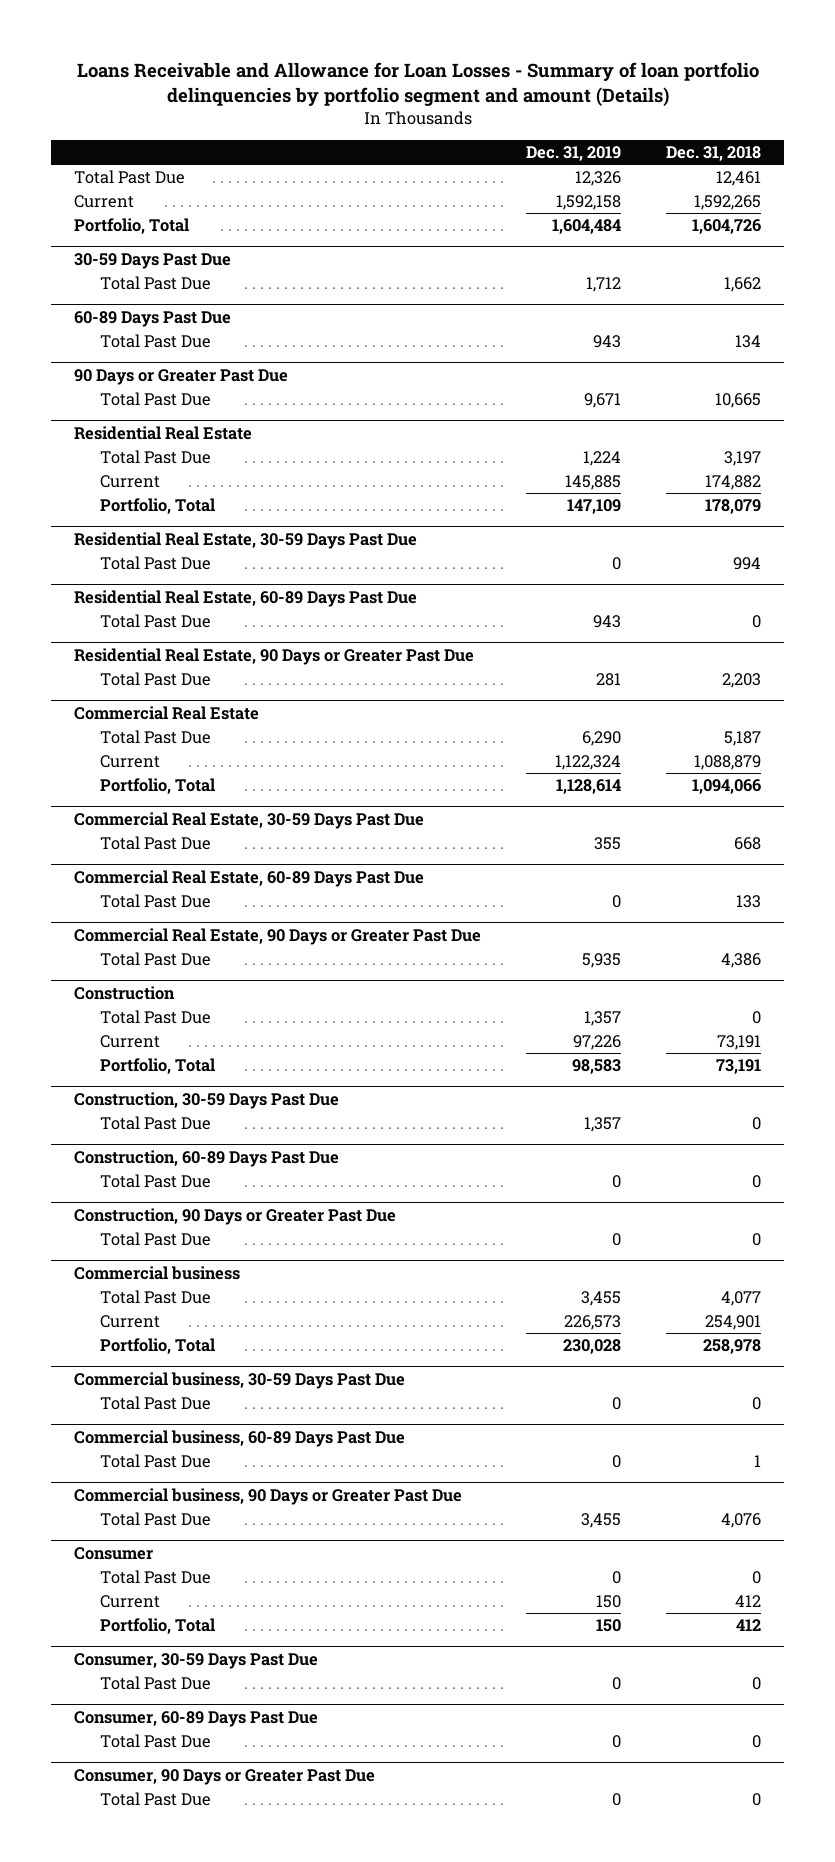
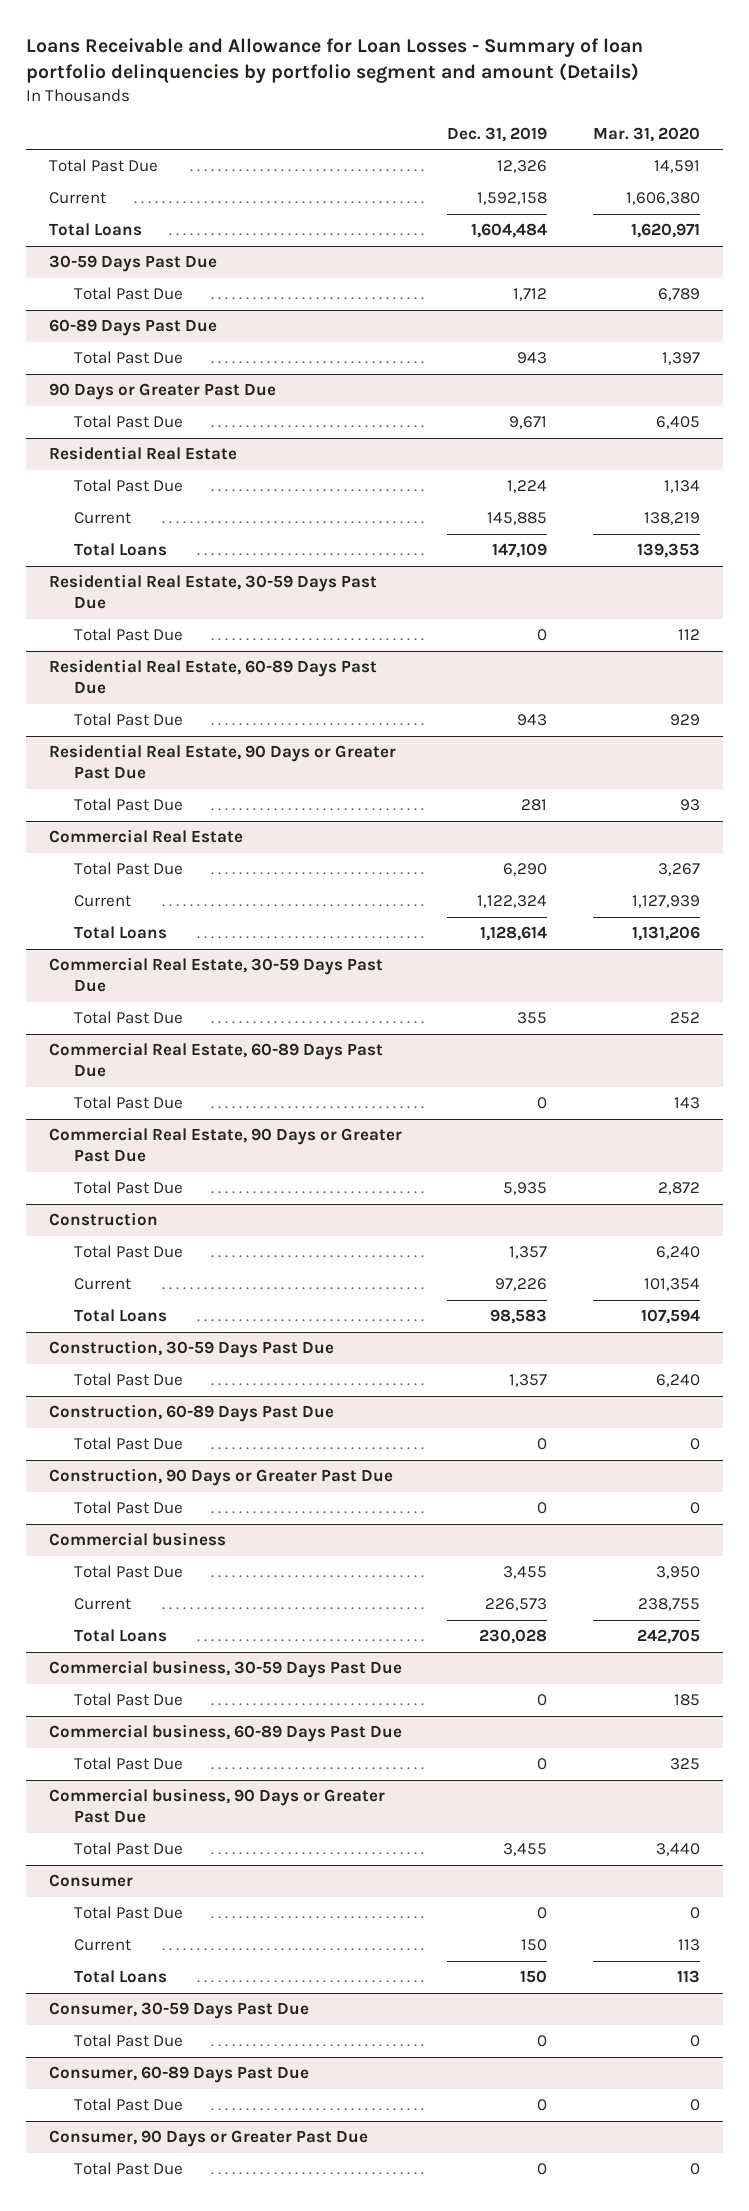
[666,146,762,162] Dec. 31, 2018 -> none
none -> [592,126,700,142] Mar. 31, 2020
[74,217,190,234] Portfolio, Total -> [48,223,142,237] Total Loans
[100,497,216,514] Portfolio, Total -> [74,543,168,557] Total Loans
[100,777,216,794] Portfolio, Total -> [74,926,168,940] Total Loans
[100,1057,216,1074] Portfolio, Total -> [74,1309,168,1323] Total Loans
[100,1337,216,1354] Portfolio, Total -> [74,1629,168,1643] Total Loans
[100,1617,216,1634] Portfolio, Total -> [74,1970,168,1984] Total Loans

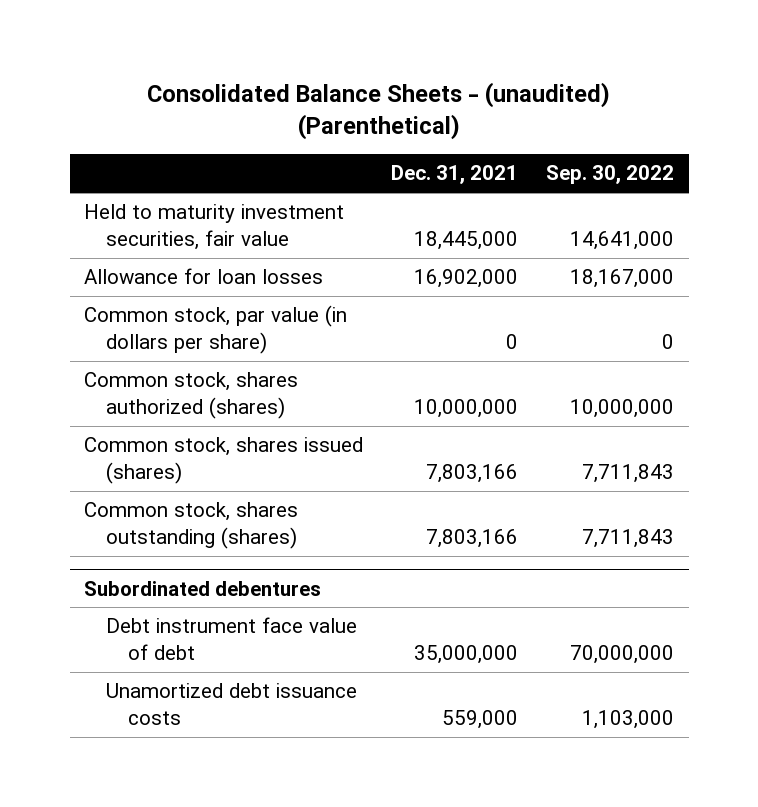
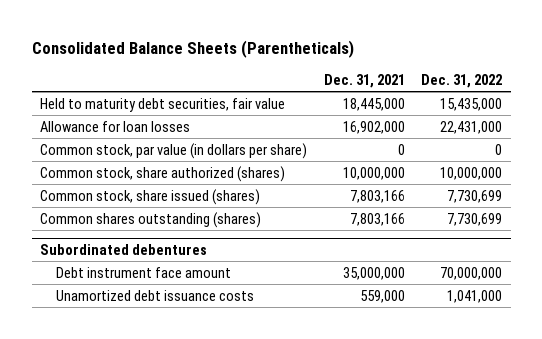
[147,81,611,140] Consolidated Balance Sheets - (unaudited) (Parenthetical) -> [31,40,354,59] Consolidated Balance Sheets (Parentheticals)
[546,165,675,185] Sep. 30, 2022 -> none
none -> [421,74,503,89] Dec. 31, 2022
[83,204,344,250] Held to maturity investment securities, fair value -> [39,97,285,112] Held to maturity debt securities, fair value
[83,372,298,419] Common stock, shares authorized (shares) -> [39,165,285,182] Common stock, share authorized (shares)
[83,437,363,484] Common stock, shares issued (shares) -> [39,188,260,205] Common stock, share issued (shares)
[83,502,298,549] Common stock, shares outstanding (shares) -> [39,211,261,228] Common shares outstanding (shares)
[106,617,358,660] Debt instrument face value of debt -> [55,266,231,278] Debt instrument face amount

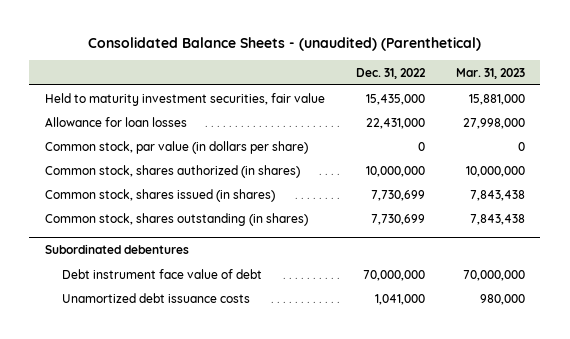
[31,40,354,59] Consolidated Balance Sheets (Parentheticals) -> [87,37,481,52] Consolidated Balance Sheets - (unaudited) (Parenthetical)
[323,74,405,89] Dec. 31, 2021 -> none
none -> [455,67,525,79] Mar. 31, 2023
[39,97,285,112] Held to maturity debt securities, fair value -> [44,92,325,106] Held to maturity investment securities, fair value
[39,165,285,182] Common stock, share authorized (shares) -> [44,164,300,178] Common stock, shares authorized (in shares)
[39,188,260,205] Common stock, share issued (shares) -> [44,188,275,202] Common stock, shares issued (in shares)
[39,211,261,228] Common shares outstanding (shares) -> [44,212,308,226] Common stock, shares outstanding (in shares)
[55,266,231,278] Debt instrument face amount -> [62,268,263,279] Debt instrument face value of debt

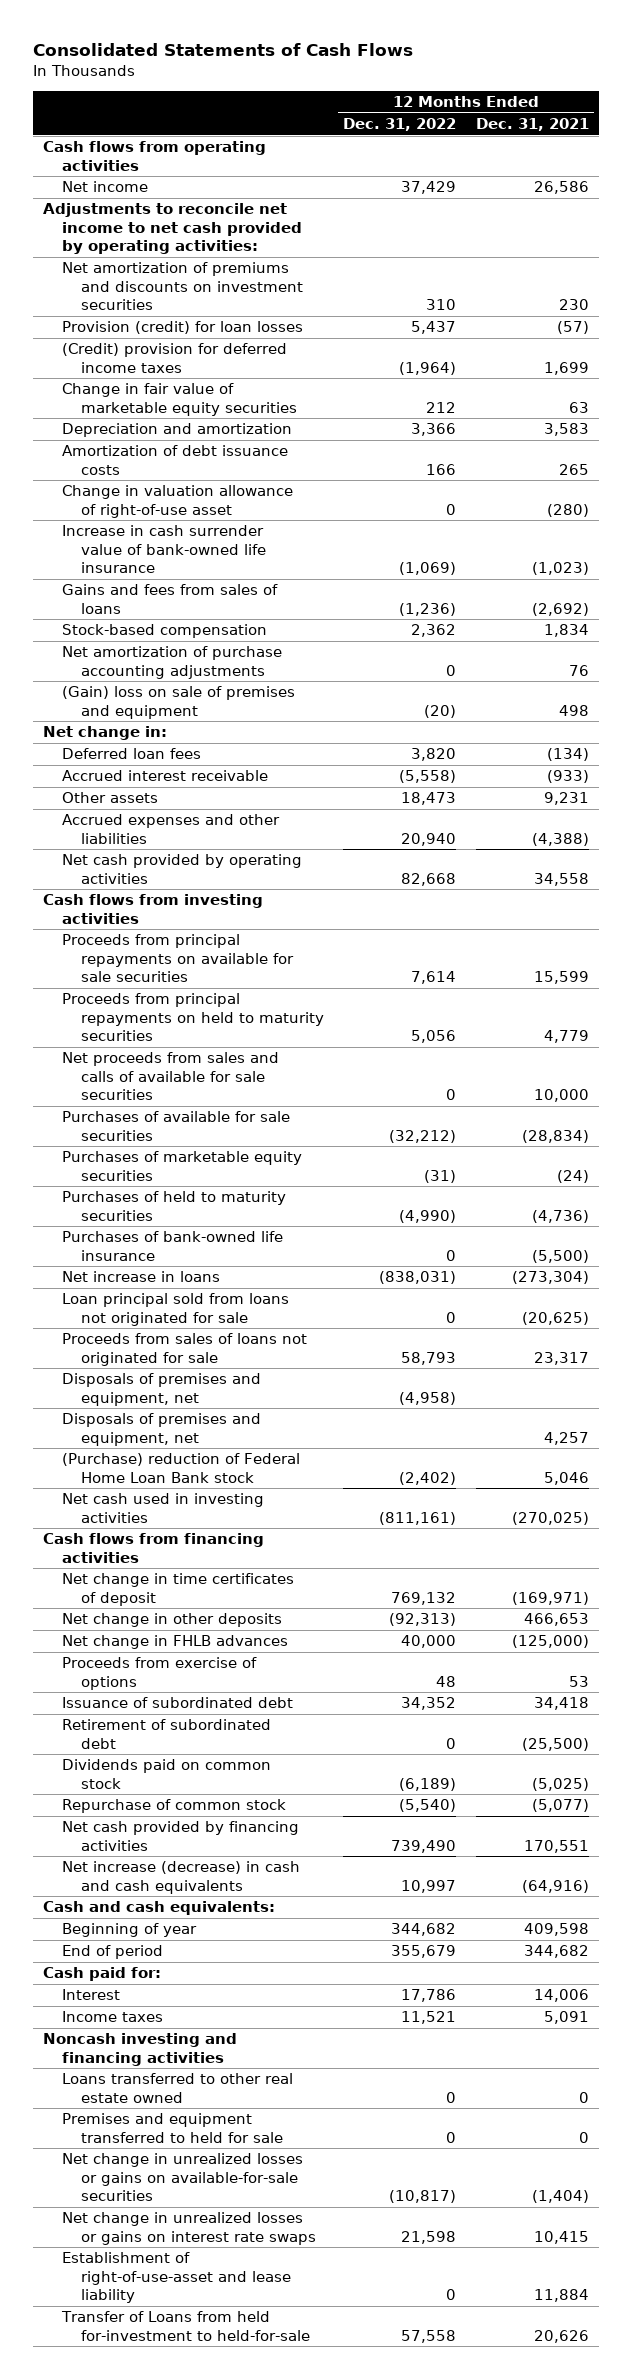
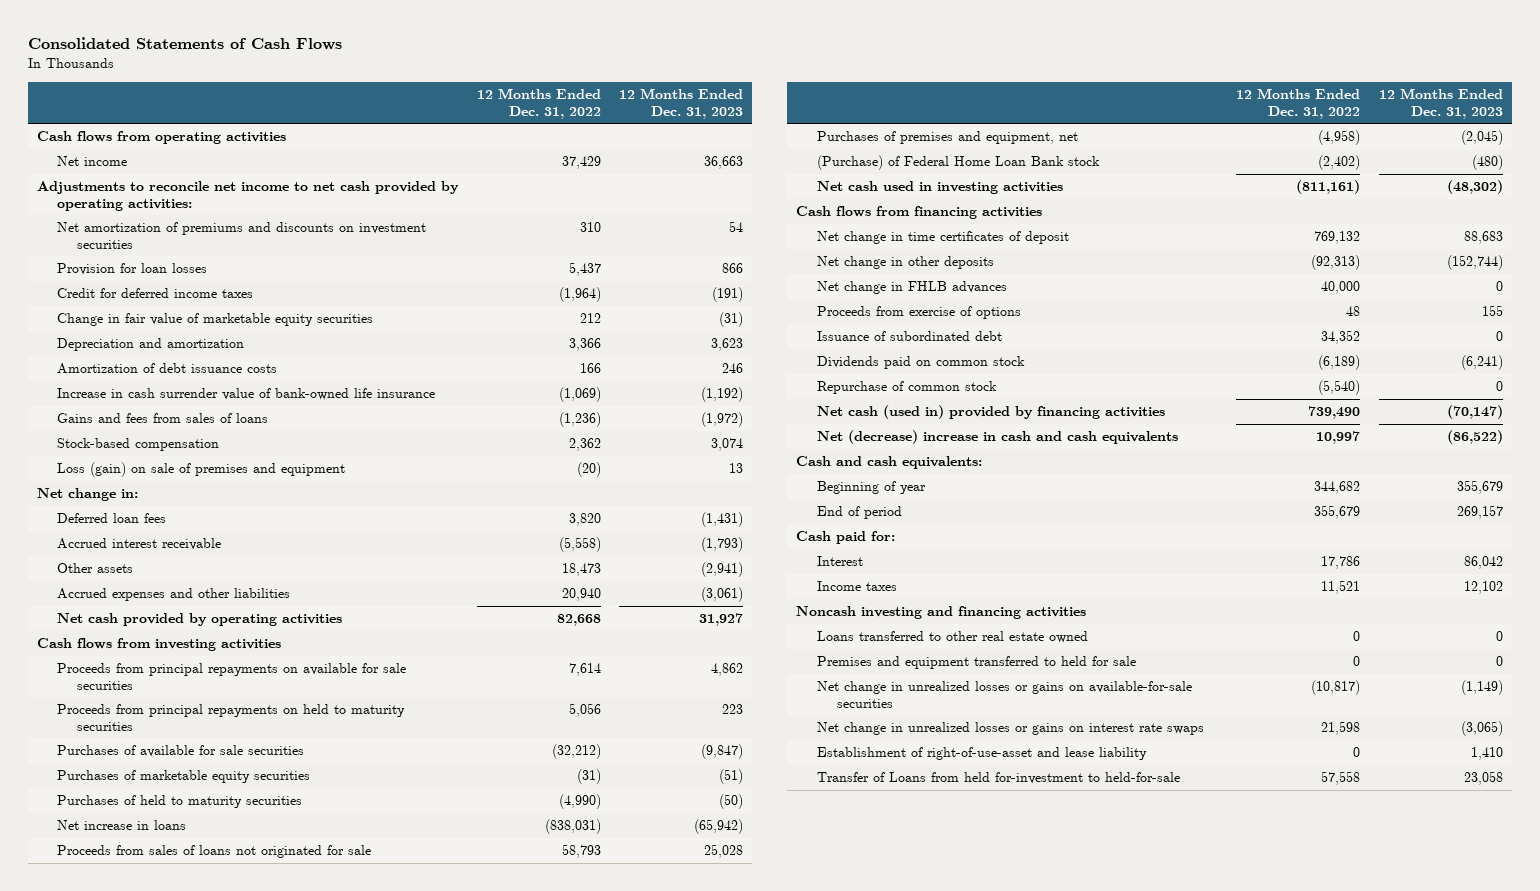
[476,118,590,132] Dec. 31, 2021 -> none
none -> [619,88,744,119] 12 Months Ended Dec. 31, 2023
[61,321,303,335] Provision (credit) for loan losses -> [56,263,207,276] Provision for loan losses
[61,343,287,373] (Credit) provision for deferred income taxes -> [56,288,253,299] Credit for deferred income taxes
[61,485,293,518] Change in valuation allowance of right-of-use asset -> none
[61,646,282,679] Net amortization of purchase accounting adjustments -> none
[61,686,295,719] (Gain) loss on sale of premises and equipment -> [56,462,345,478] Loss (gain) on sale of premises and equipment
[61,1052,279,1101] Net proceeds from sales and calls of available for sale securities -> none
[61,1231,283,1261] Purchases of bank-owned life insurance -> none
[61,1293,289,1326] Loan principal sold from loans not originated for sale -> none
[61,1413,261,1446] Disposals of premises and equipment, net -> none
[61,1373,261,1406] Disposals of premises and equipment, net -> [816,131,1078,145] Purchases of premises and equipment, net
[61,1453,300,1483] (Purchase) reduction of Federal Home Loan Bank stock -> [816,155,1100,171] (Purchase) of Federal Home Loan Bank stock
[61,1719,271,1749] Retirement of subordinated debt -> none
[61,1821,299,1851] Net cash provided by financing activities -> [816,405,1165,420] Net cash (used in) provided by financing activities
[61,1861,300,1894] Net increase (decrease) in cash and cash equivalents -> [816,430,1178,445] Net (decrease) increase in cash and cash equivalents

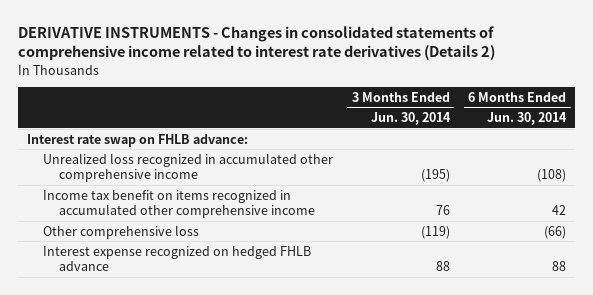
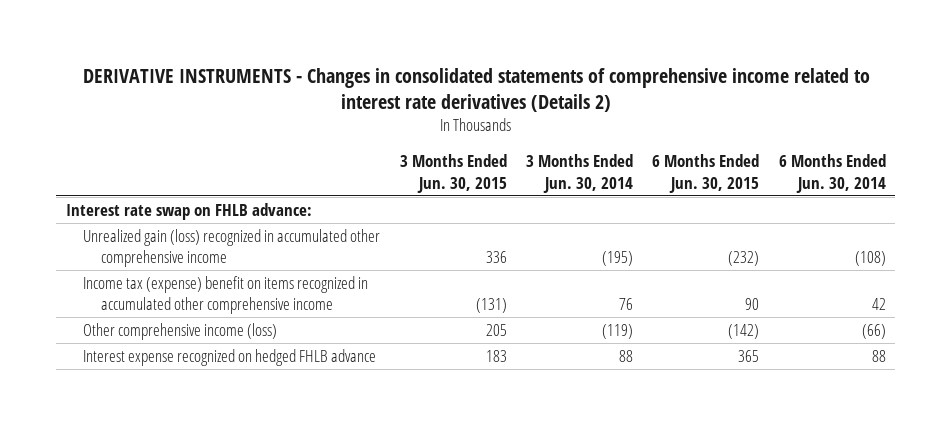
none -> [399,154,507,193] 3 Months Ended Jun. 30, 2015
none -> [652,154,760,193] 6 Months Ended Jun. 30, 2015
[43,152,334,183] Unrealized loss recognized in accumulated other comprehensive income -> [83,228,381,268] Unrealized gain (loss) recognized in accumulated other comprehensive income
[43,189,316,219] Income tax benefit on items recognized in accumulated other comprehensive income -> [83,275,369,315] Income tax (expense) benefit on items recognized in accumulated other comprehensive income
[43,224,200,239] Other comprehensive loss -> [83,322,278,340] Other comprehensive income (loss)

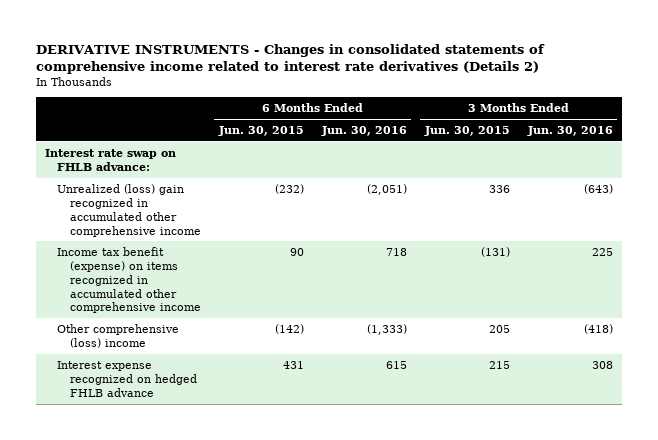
[526,154,634,193] 3 Months Ended Jun. 30, 2014 -> none
[778,154,886,193] 6 Months Ended Jun. 30, 2014 -> none
none -> [320,126,407,137] Jun. 30, 2016
none -> [526,126,613,137] Jun. 30, 2016
[83,228,381,268] Unrealized gain (loss) recognized in accumulated other comprehensive income -> [57,184,201,237] Unrealized (loss) gain recognized in accumulated other comprehensive income
[83,275,369,315] Income tax (expense) benefit on items recognized in accumulated other comprehensive income -> [57,247,201,314] Income tax benefit (expense) on items recognized in accumulated other comprehensive income
[83,322,278,340] Other comprehensive income (loss) -> [57,324,180,348] Other comprehensive (loss) income
[485,349,507,362] 183 -> [488,361,510,370] 215
[738,349,760,362] 365 -> [282,361,304,370] 431

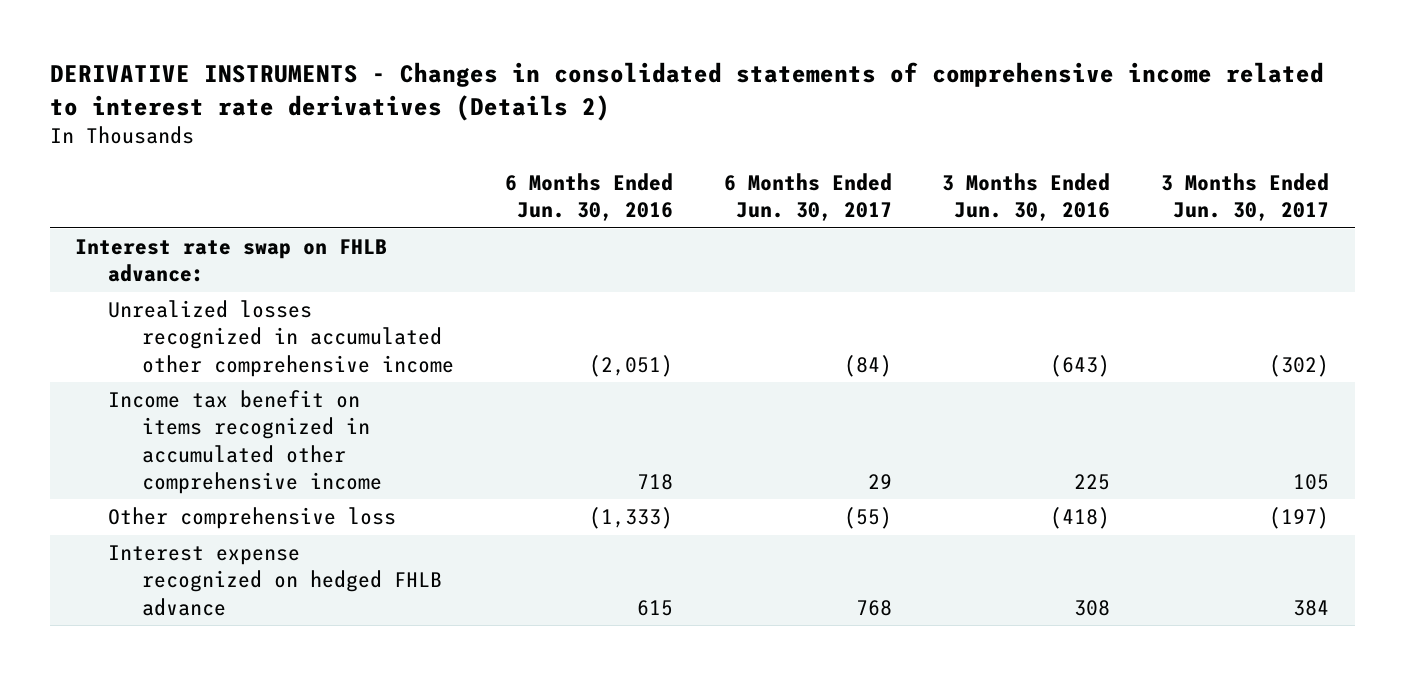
[217,126,304,137] Jun. 30, 2015 -> none
[423,126,510,137] Jun. 30, 2015 -> none
none -> [723,172,892,222] 6 Months Ended Jun. 30, 2017
none -> [1161,172,1330,222] 3 Months Ended Jun. 30, 2017
[57,184,201,237] Unrealized (loss) gain recognized in accumulated other comprehensive income -> [108,300,454,377] Unrealized losses recognized in accumulated other comprehensive income
[57,247,201,314] Income tax benefit (expense) on items recognized in accumulated other comprehensive income -> [108,390,382,494] Income tax benefit on items recognized in accumulated other comprehensive income
[57,324,180,348] Other comprehensive (loss) income -> [108,507,397,530] Other comprehensive loss

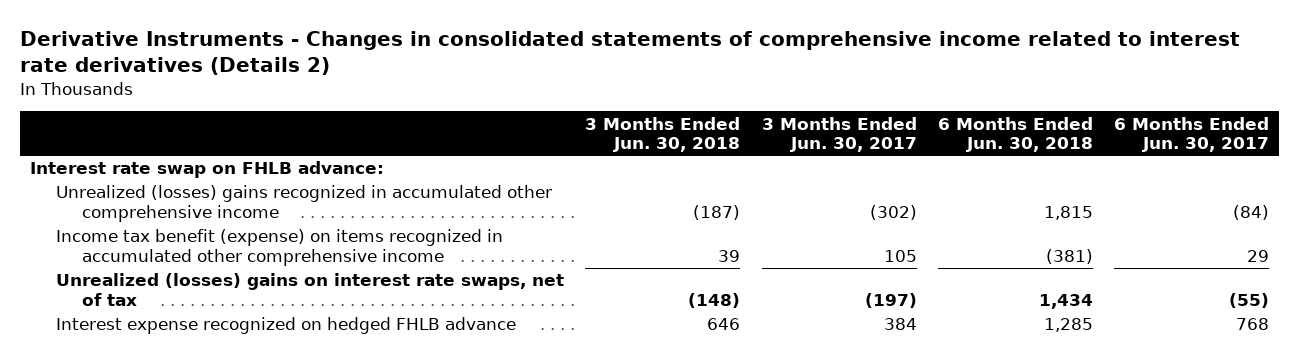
[49,62,1324,122] DERIVATIVE INSTRUMENTS - Changes in consolidated statements of comprehensive income related to interest rate derivatives (Details 2) -> [19,30,1240,75] Derivative Instruments - Changes in consolidated statements of comprehensive income related to interest rate derivatives (Details 2)
[504,172,673,222] 6 Months Ended Jun. 30, 2016 -> none
[942,172,1111,222] 3 Months Ended Jun. 30, 2016 -> none
none -> [585,116,741,153] 3 Months Ended Jun. 30, 2018
none -> [937,116,1093,153] 6 Months Ended Jun. 30, 2018
[108,300,454,377] Unrealized losses recognized in accumulated other comprehensive income -> [56,185,553,222] Unrealized (losses) gains recognized in accumulated other comprehensive income
[108,390,382,494] Income tax benefit on items recognized in accumulated other comprehensive income -> [56,229,504,266] Income tax benefit (expense) on items recognized in accumulated other comprehensive income
[108,507,397,530] Other comprehensive loss -> [56,273,565,306] Unrealized (losses) gains on interest rate swaps, net of tax

